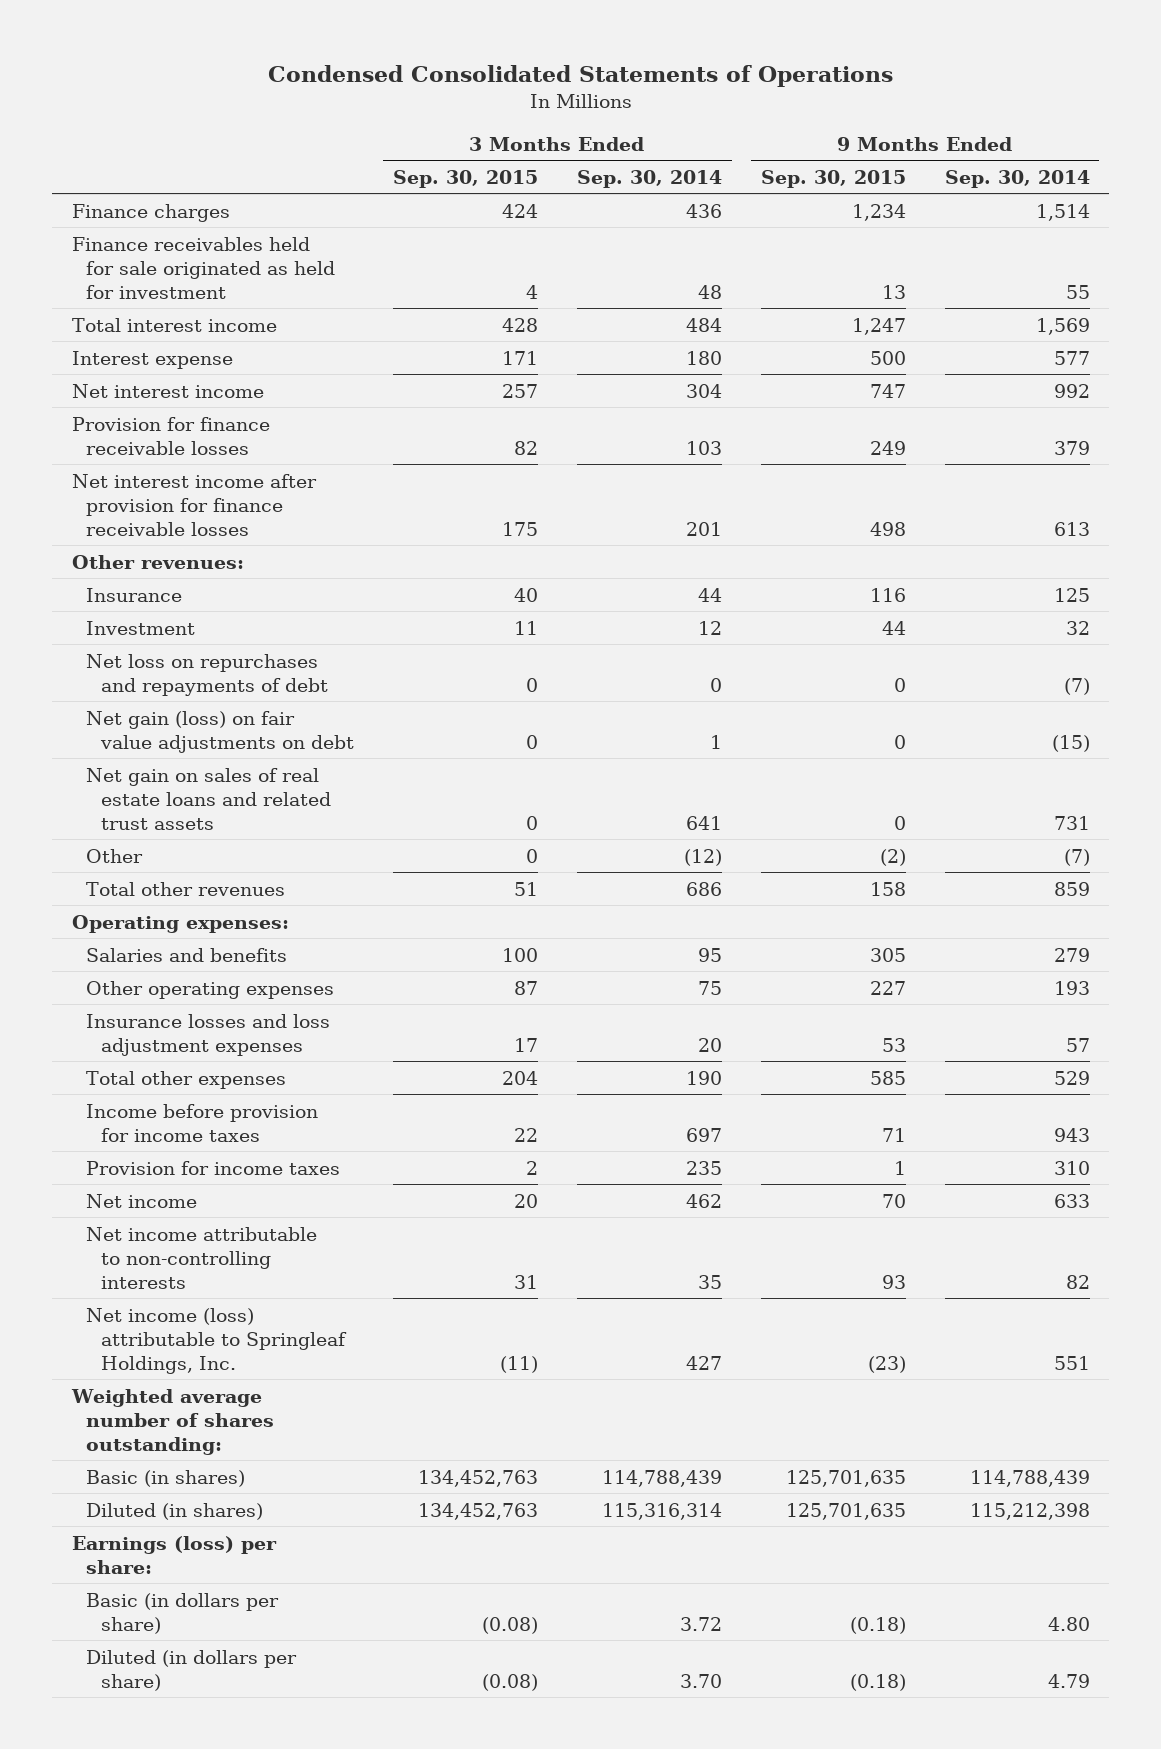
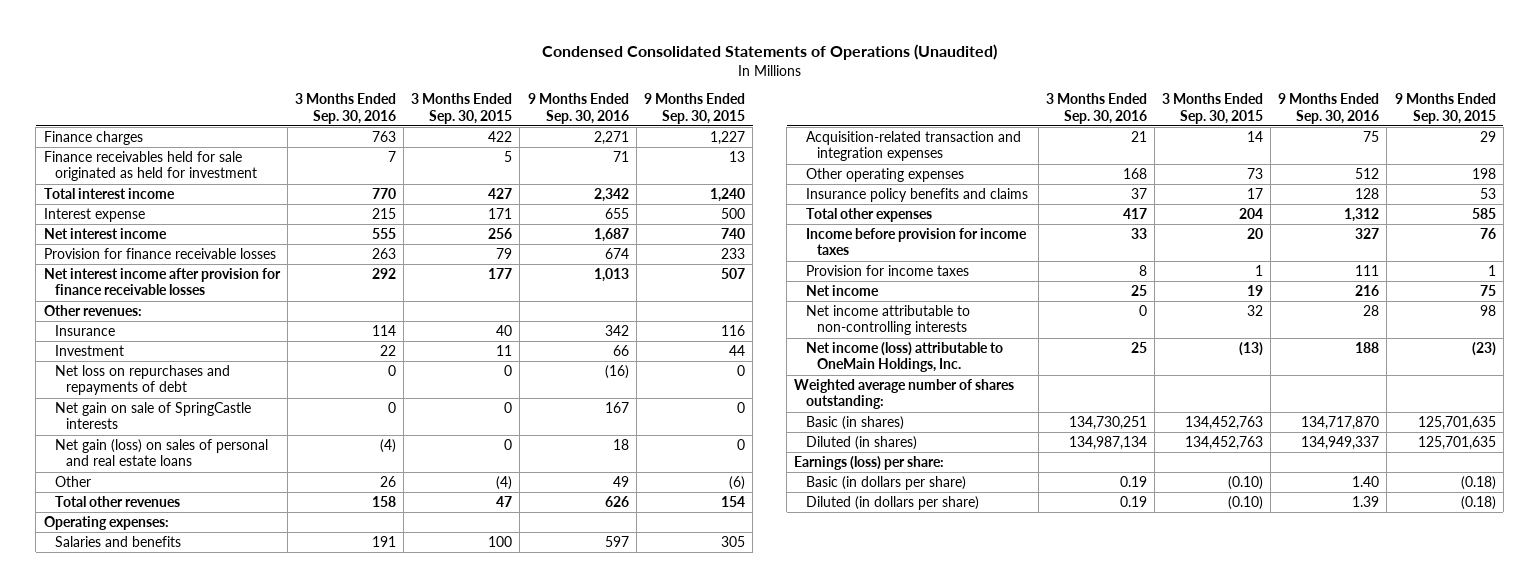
[267,64,893,87] Condensed Consolidated Statements of Operations -> [541,44,997,61] Condensed Consolidated Statements of Operations (Unaudited)
[576,169,722,188] Sep. 30, 2014 -> none
[944,169,1090,188] Sep. 30, 2014 -> none
none -> [294,93,396,124] 3 Months Ended Sep. 30, 2016
none -> [527,93,629,124] 9 Months Ended Sep. 30, 2016
[501,203,538,218] 424 -> [488,130,513,142] 422
[851,203,906,221] 1,234 -> [709,130,745,145] 1,227
[525,284,538,299] 4 -> [504,150,513,162] 5
[501,317,538,332] 428 -> [488,187,513,199] 427
[851,317,906,335] 1,247 -> [709,187,745,202] 1,240
[501,383,538,398] 257 -> [488,227,513,239] 256
[869,383,906,398] 747 -> [720,227,745,239] 740
[513,440,538,455] 82 -> [496,247,513,259] 79
[869,440,906,455] 249 -> [720,247,745,259] 233
[501,521,538,536] 175 -> [488,267,513,279] 177
[869,521,906,536] 498 -> [720,267,745,279] 507
[86,710,354,753] Net gain (loss) on fair value adjustments on debt -> none
none -> [54,401,251,430] Net gain on sale of SpringCastle interests
[86,767,331,830] Net gain on sales of real estate loans and related trust assets -> [54,438,268,467] Net gain (loss) on sales of personal and real estate loans
[525,848,538,863] 0 -> [496,475,513,490] (4)
[879,848,906,866] (2) -> [728,475,745,490] (6)
[513,881,538,896] 51 -> [496,495,513,507] 47
[869,881,906,896] 158 -> [720,495,745,507] 154
none -> [805,130,1021,162] Acquisition-related transaction and integration expenses
[513,980,538,995] 87 -> [1246,167,1263,179] 73
[869,980,906,995] 227 -> [1471,167,1496,179] 198
[86,1013,331,1056] Insurance losses and loss adjustment expenses -> [805,187,1028,202] Insurance policy benefits and claims
[513,1127,538,1142] 22 -> [1246,227,1263,239] 20
[881,1127,906,1142] 71 -> [1479,227,1496,239] 76
[525,1160,538,1175] 2 -> [1254,264,1263,276] 1
[513,1193,538,1208] 20 -> [1246,284,1263,296] 19
[881,1193,906,1208] 70 -> [1479,284,1496,296] 75
[513,1274,538,1289] 31 -> [1246,304,1263,316] 32
[881,1274,906,1289] 93 -> [1479,304,1496,316] 98
[86,1307,347,1374] Net income (loss) attributable to Springleaf Holdings, Inc. -> [805,341,1003,373] Net income (loss) attributable to OneMain Holdings, Inc.
[499,1355,538,1373] (11) -> [1238,341,1263,356] (13)
[481,1616,538,1634] (0.08) -> [1227,475,1263,490] (0.10)
[481,1673,538,1691] (0.08) -> [1227,495,1263,510] (0.10)

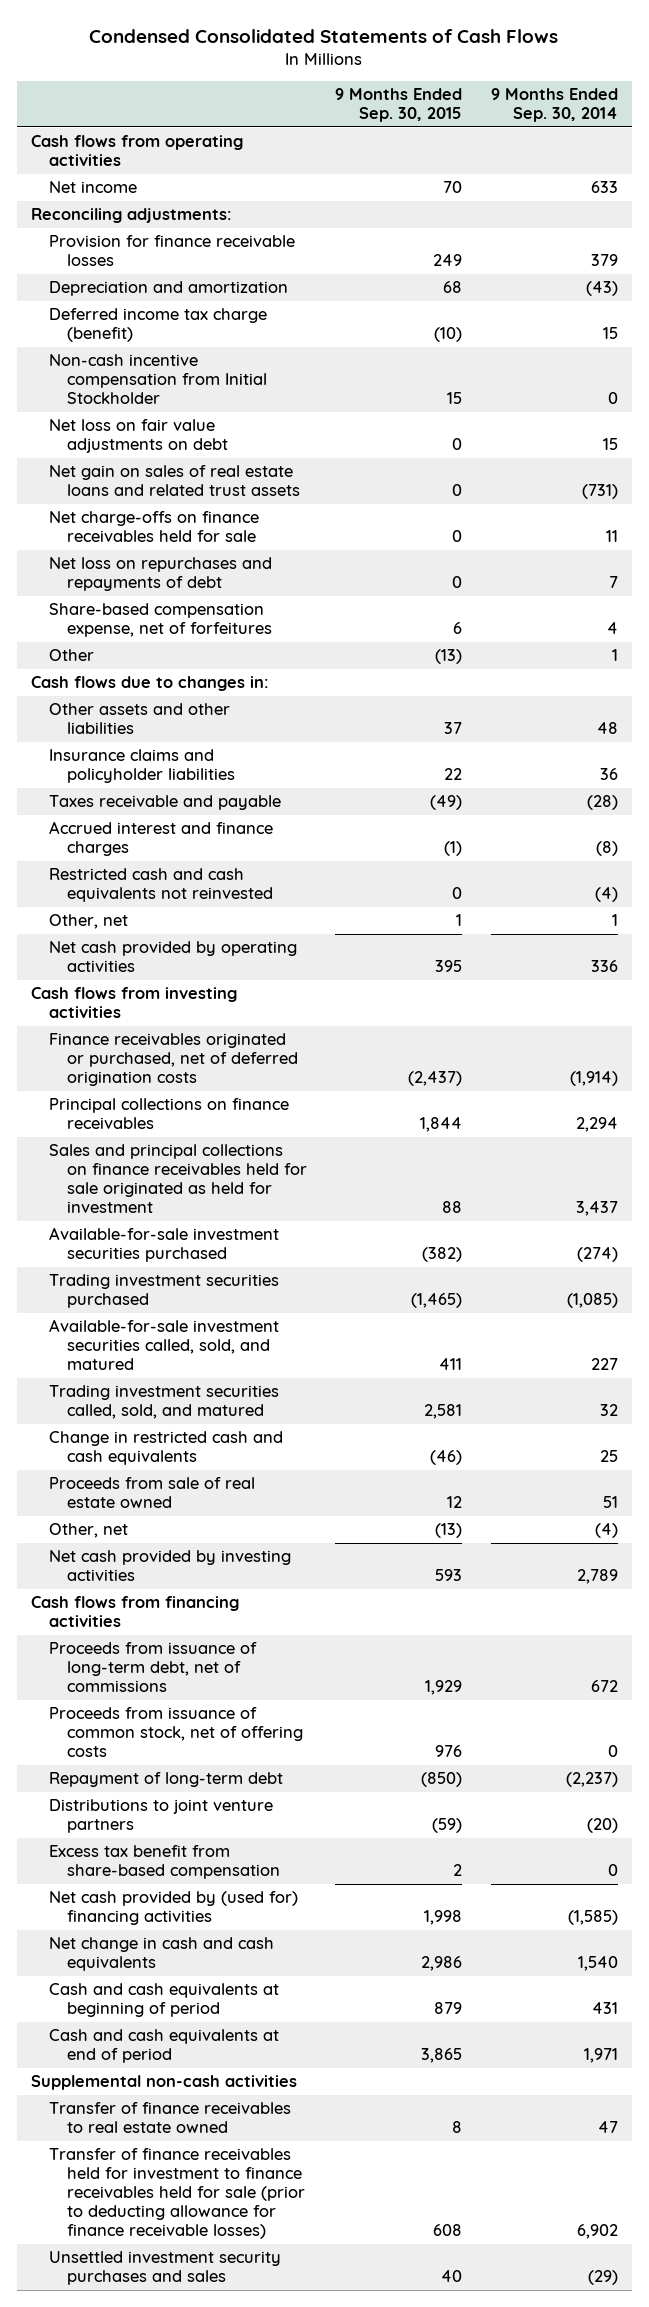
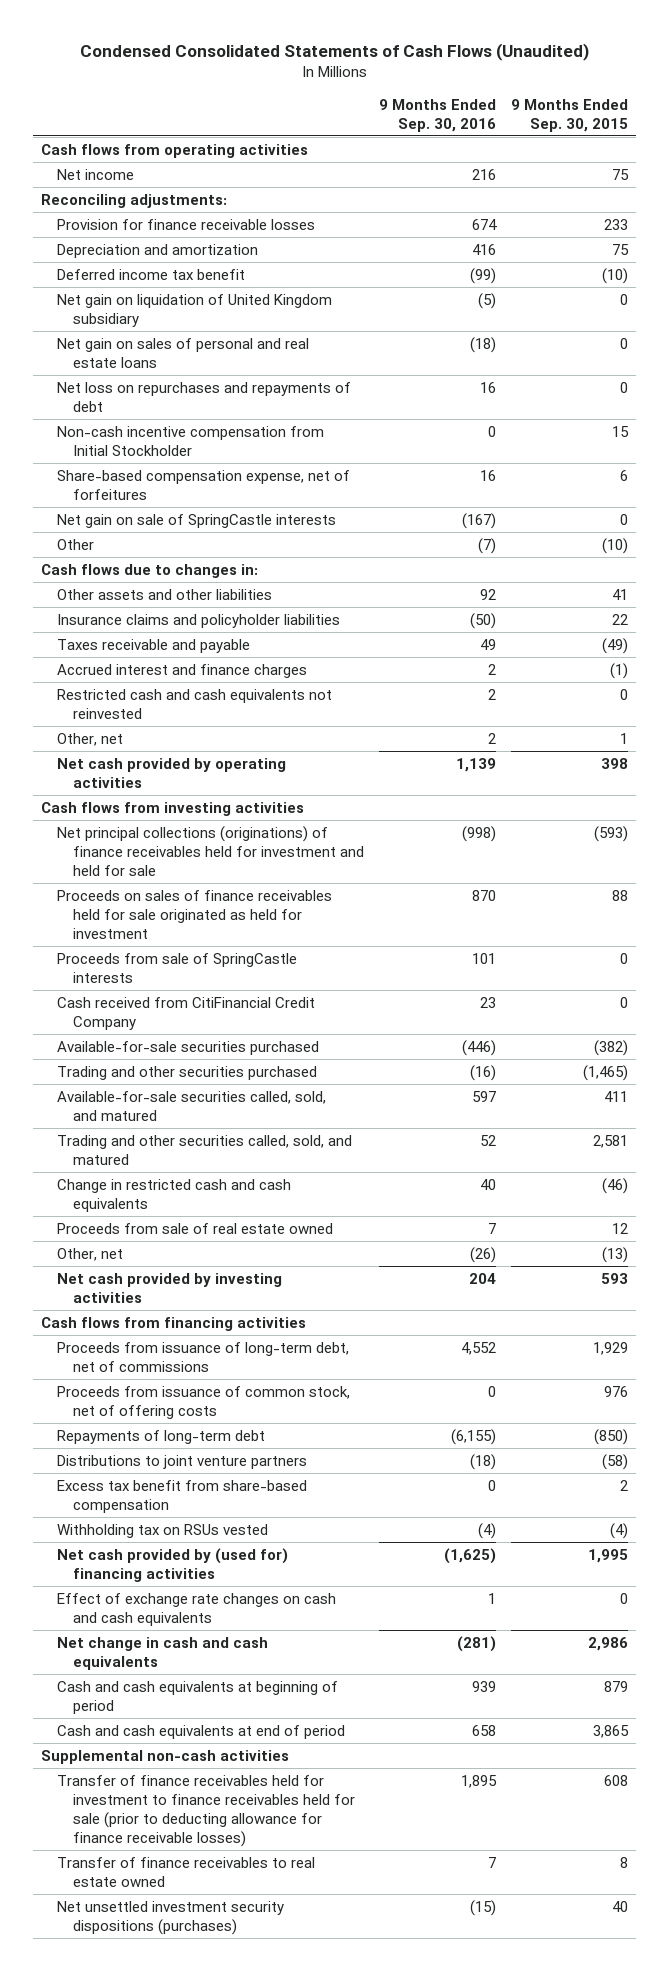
[89,28,559,43] Condensed Consolidated Statements of Cash Flows -> [79,42,589,61] Condensed Consolidated Statements of Cash Flows (Unaudited)
[490,88,618,123] 9 Months Ended Sep. 30, 2014 -> none
none -> [379,98,497,132] 9 Months Ended Sep. 30, 2016
[443,181,463,194] 70 -> [612,168,630,180] 75
[49,419,229,454] Net loss on fair value adjustments on debt -> none
[49,511,260,543] Net charge-offs on finance receivables held for sale -> none
[433,254,463,267] 249 -> [604,218,629,230] 233
[443,281,463,294] 68 -> [612,243,630,255] 75
[49,308,268,343] Deferred income tax charge (benefit) -> [57,268,246,280] Deferred income tax benefit
none -> [57,293,333,327] Net gain on liquidation of United Kingdom subsidiary
[49,465,301,497] Net gain on sales of real estate loans and related trust assets -> [57,337,310,368] Net gain on sales of personal and real estate loans
[49,354,268,405] Non-cash incentive compensation from Initial Stockholder -> [57,425,325,456] Non-cash incentive compensation from Initial Stockholder
none -> [57,513,337,528] Net gain on sale of SpringCastle interests
[435,649,463,665] (13) -> [602,537,629,554] (10)
[444,722,463,735] 37 -> [612,588,629,600] 41
[435,960,463,973] 395 -> [601,757,629,769] 398
[49,1098,290,1130] Principal collections on finance receivables -> none
[49,1033,299,1087] Finance receivables originated or purchased, net of deferred origination costs -> [57,825,365,876] Net principal collections (originations) of finance receivables held for investment and held for sale
[408,1071,463,1087] (2,437) -> [594,825,629,842] (593)
[49,1144,308,1214] Sales and principal collections on finance receivables held for sale originated as held for investment -> [57,889,333,939] Proceeds on sales of finance receivables held for sale originated as held for investment
none -> [57,952,298,983] Proceeds from sale of SpringCastle interests
none -> [57,996,316,1030] Cash received from CitiFinancial Credit Company
[49,1227,280,1263] Available-for-sale investment securities purchased -> [57,1040,320,1055] Available-for-sale securities purchased
[49,1274,280,1309] Trading investment securities purchased -> [57,1065,318,1080] Trading and other securities purchased
[49,1319,280,1371] Available-for-sale investment securities called, sold, and matured -> [57,1090,327,1121] Available-for-sale securities called, sold, and matured
[49,1385,280,1420] Trading investment securities called, sold, and matured -> [57,1134,353,1165] Trading and other securities called, sold, and matured
[49,1772,284,1788] Repayment of long-term debt -> [57,1429,266,1444] Repayments of long-term debt
[432,1818,463,1834] (59) -> [602,1453,629,1470] (58)
none -> [57,1523,269,1538] Withholding tax on RSUs vested
[424,1910,463,1926] 1,998 -> [588,1548,629,1563] 1,995
none -> [57,1592,337,1626] Effect of exchange rate changes on cash and cash equivalents
[49,2102,292,2134] Transfer of finance receivables to real estate owned -> [57,1856,316,1887] Transfer of finance receivables to real estate owned
[49,2251,282,2286] Unsettled investment security purchases and sales -> [57,1900,285,1935] Net unsettled investment security dispositions (purchases)

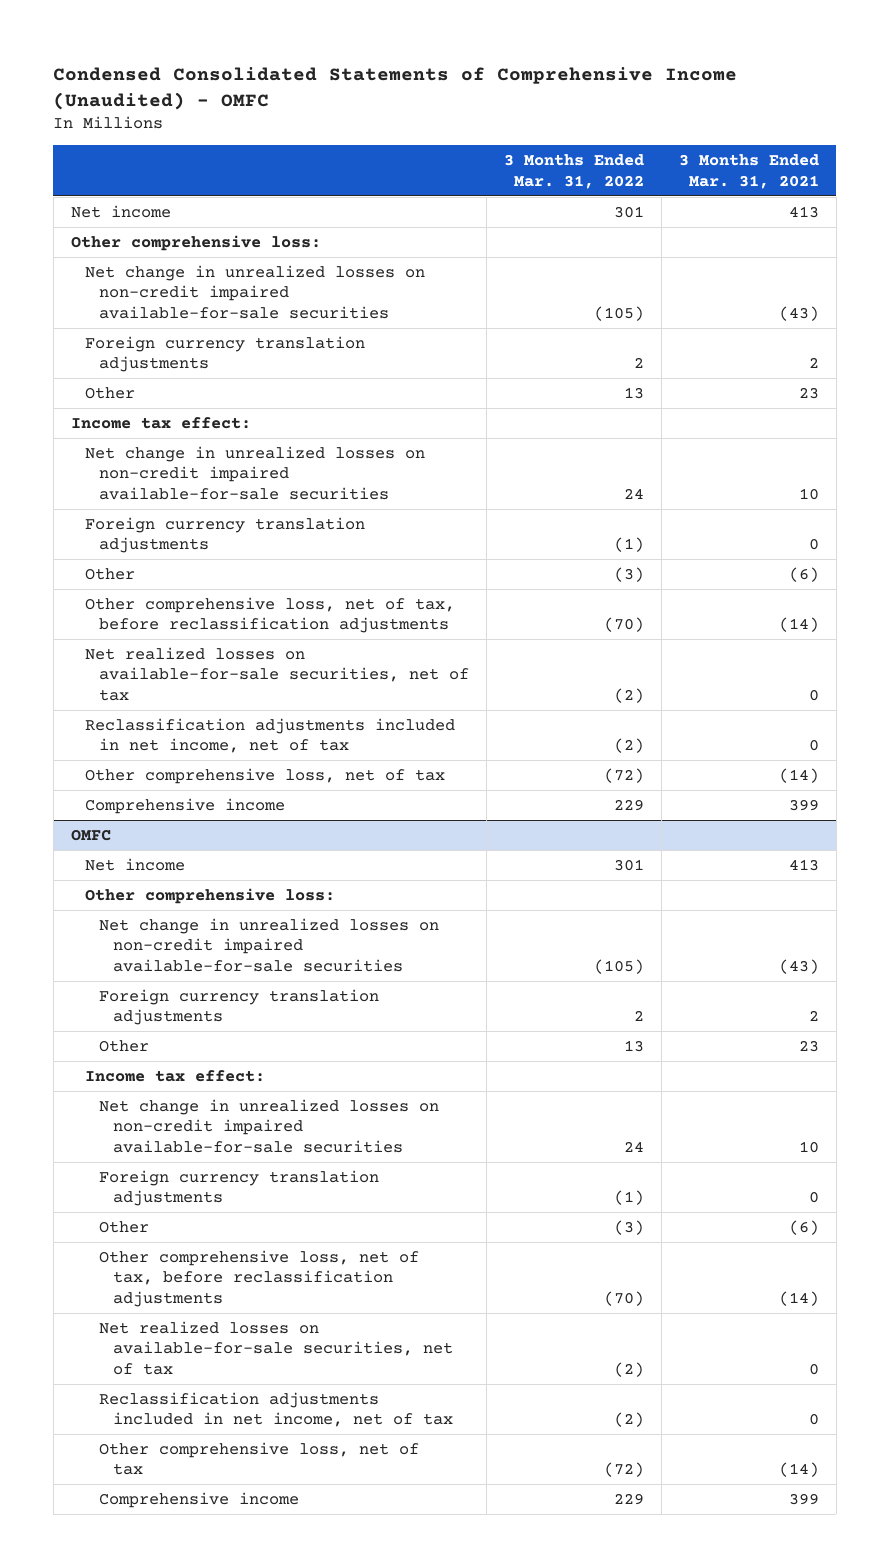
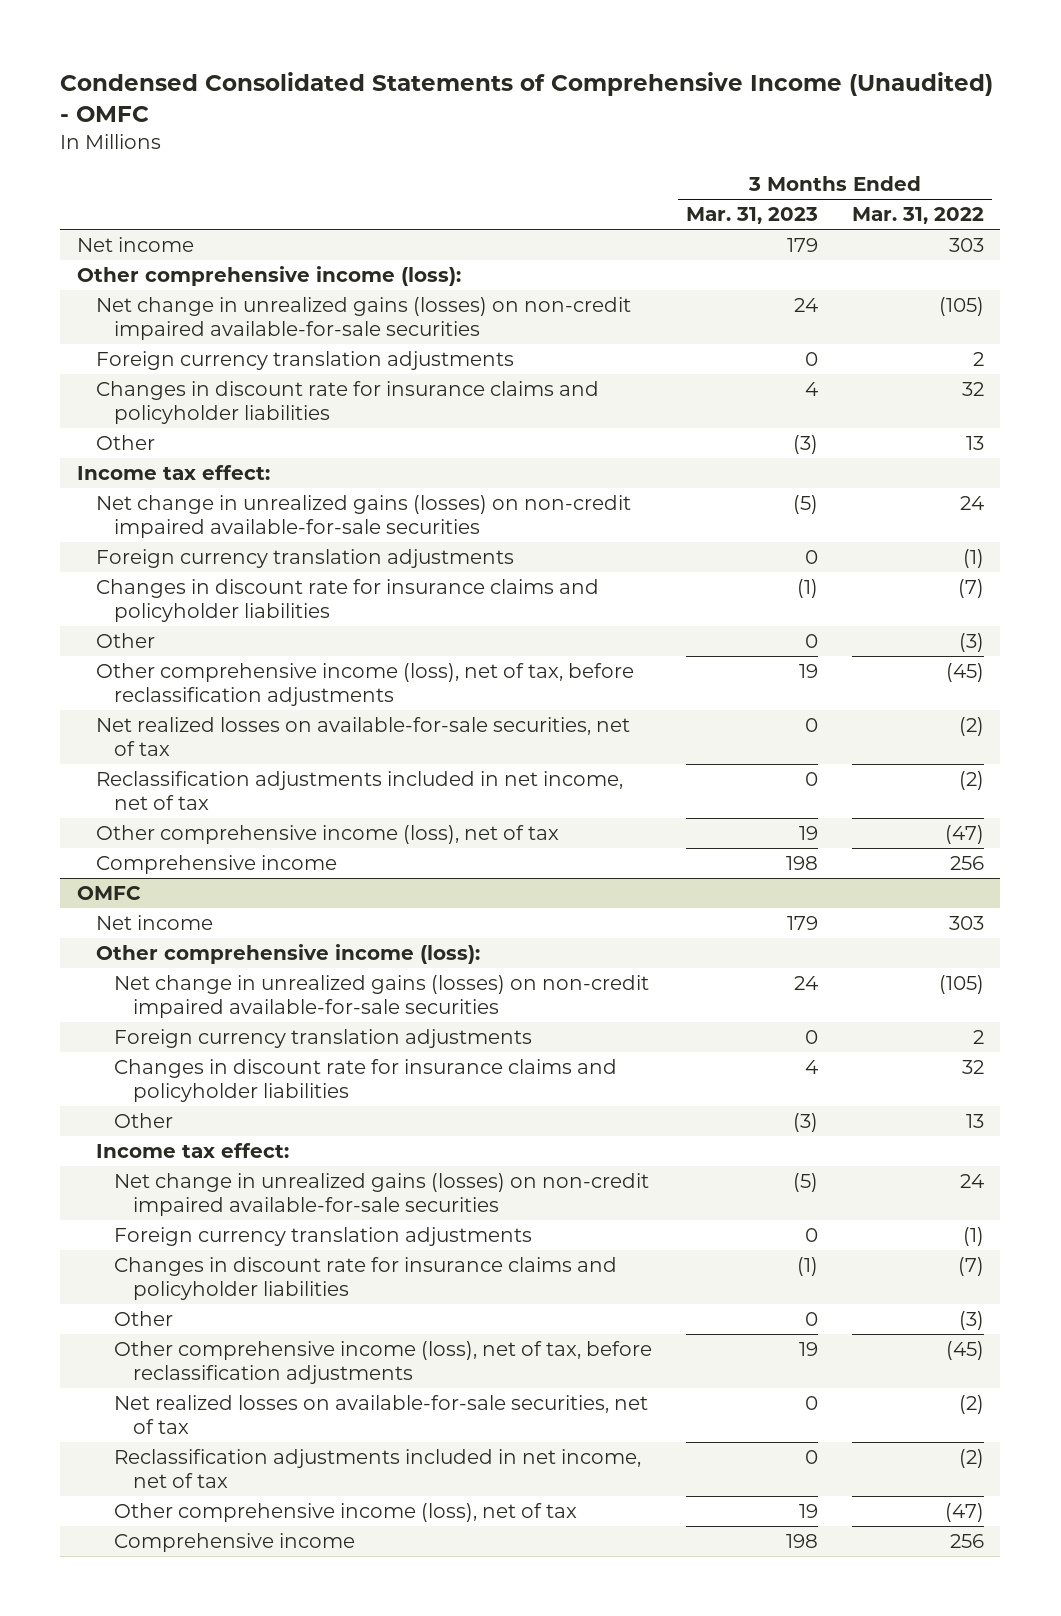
[678,154,819,189] 3 Months Ended Mar. 31, 2021 -> none
none -> [685,207,818,225] Mar. 31, 2023
[613,205,644,218] 301 -> [948,238,984,253] 303
[70,234,321,251] Other comprehensive loss: -> [76,266,461,287] Other comprehensive income (loss):
[84,264,425,319] Net change in unrealized losses on non-credit impaired available-for-sale securities -> [95,297,631,341] Net change in unrealized gains (losses) on non-credit impaired available-for-sale securities
none -> [95,381,599,425] Changes in discount rate for insurance claims and policyholder liabilities
[84,445,425,500] Net change in unrealized losses on non-credit impaired available-for-sale securities -> [95,495,631,539] Net change in unrealized gains (losses) on non-credit impaired available-for-sale securities
none -> [95,579,599,623] Changes in discount rate for insurance claims and policyholder liabilities
[84,596,455,634] Other comprehensive loss, net of tax, before reclassification adjustments -> [95,663,634,707] Other comprehensive income (loss), net of tax, before reclassification adjustments
[603,617,644,633] (70) -> [945,663,984,683] (45)
[84,767,445,784] Other comprehensive loss, net of tax -> [95,825,559,845] Other comprehensive income (loss), net of tax
[603,767,644,783] (72) -> [944,825,984,845] (47)
[613,798,644,811] 229 -> [949,856,984,871] 256
[613,858,644,871] 301 -> [948,916,984,931] 303
[84,887,335,904] Other comprehensive loss: -> [95,944,480,965] Other comprehensive income (loss):
[98,917,439,972] Net change in unrealized losses on non-credit impaired available-for-sale securities -> [114,975,650,1019] Net change in unrealized gains (losses) on non-credit impaired available-for-sale securities
none -> [114,1059,618,1103] Changes in discount rate for insurance claims and policyholder liabilities
[98,1098,439,1153] Net change in unrealized losses on non-credit impaired available-for-sale securities -> [114,1173,650,1217] Net change in unrealized gains (losses) on non-credit impaired available-for-sale securities
none -> [114,1257,618,1301] Changes in discount rate for insurance claims and policyholder liabilities
[98,1249,419,1307] Other comprehensive loss, net of tax, before reclassification adjustments -> [114,1341,653,1385] Other comprehensive income (loss), net of tax, before reclassification adjustments
[603,1290,644,1306] (70) -> [945,1341,984,1361] (45)
[98,1441,419,1476] Other comprehensive loss, net of tax -> [114,1503,578,1523] Other comprehensive income (loss), net of tax
[603,1462,644,1478] (72) -> [944,1503,984,1523] (47)
[613,1492,644,1505] 229 -> [949,1534,984,1549] 256

